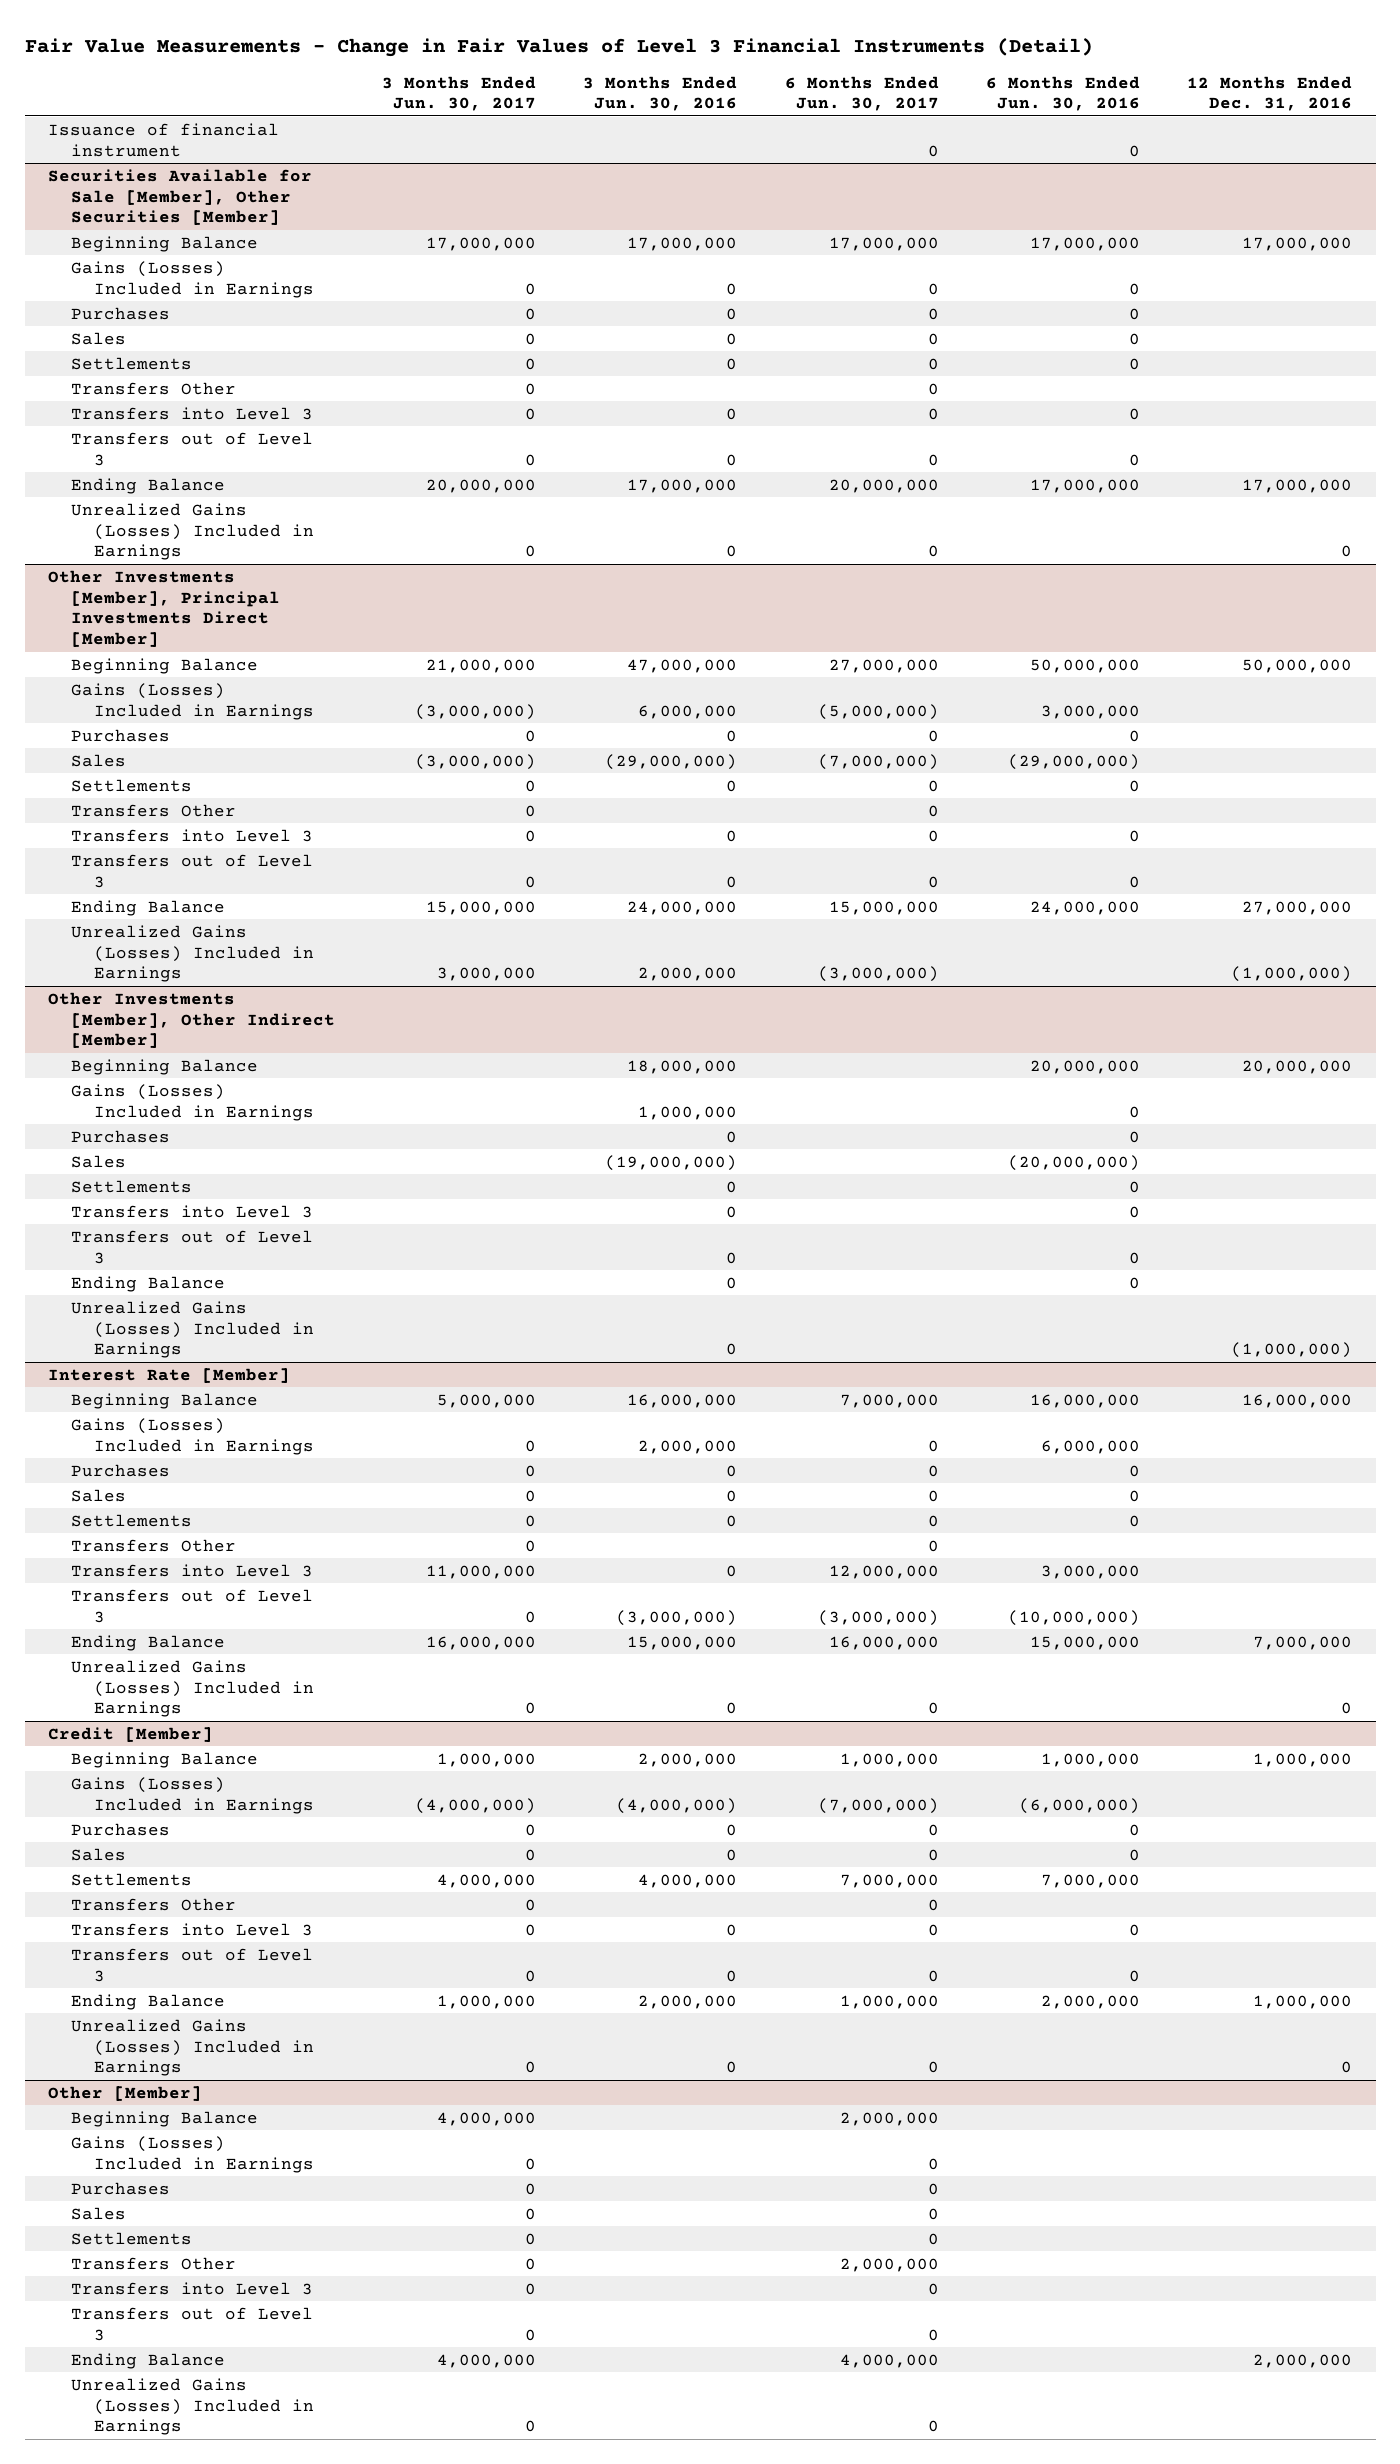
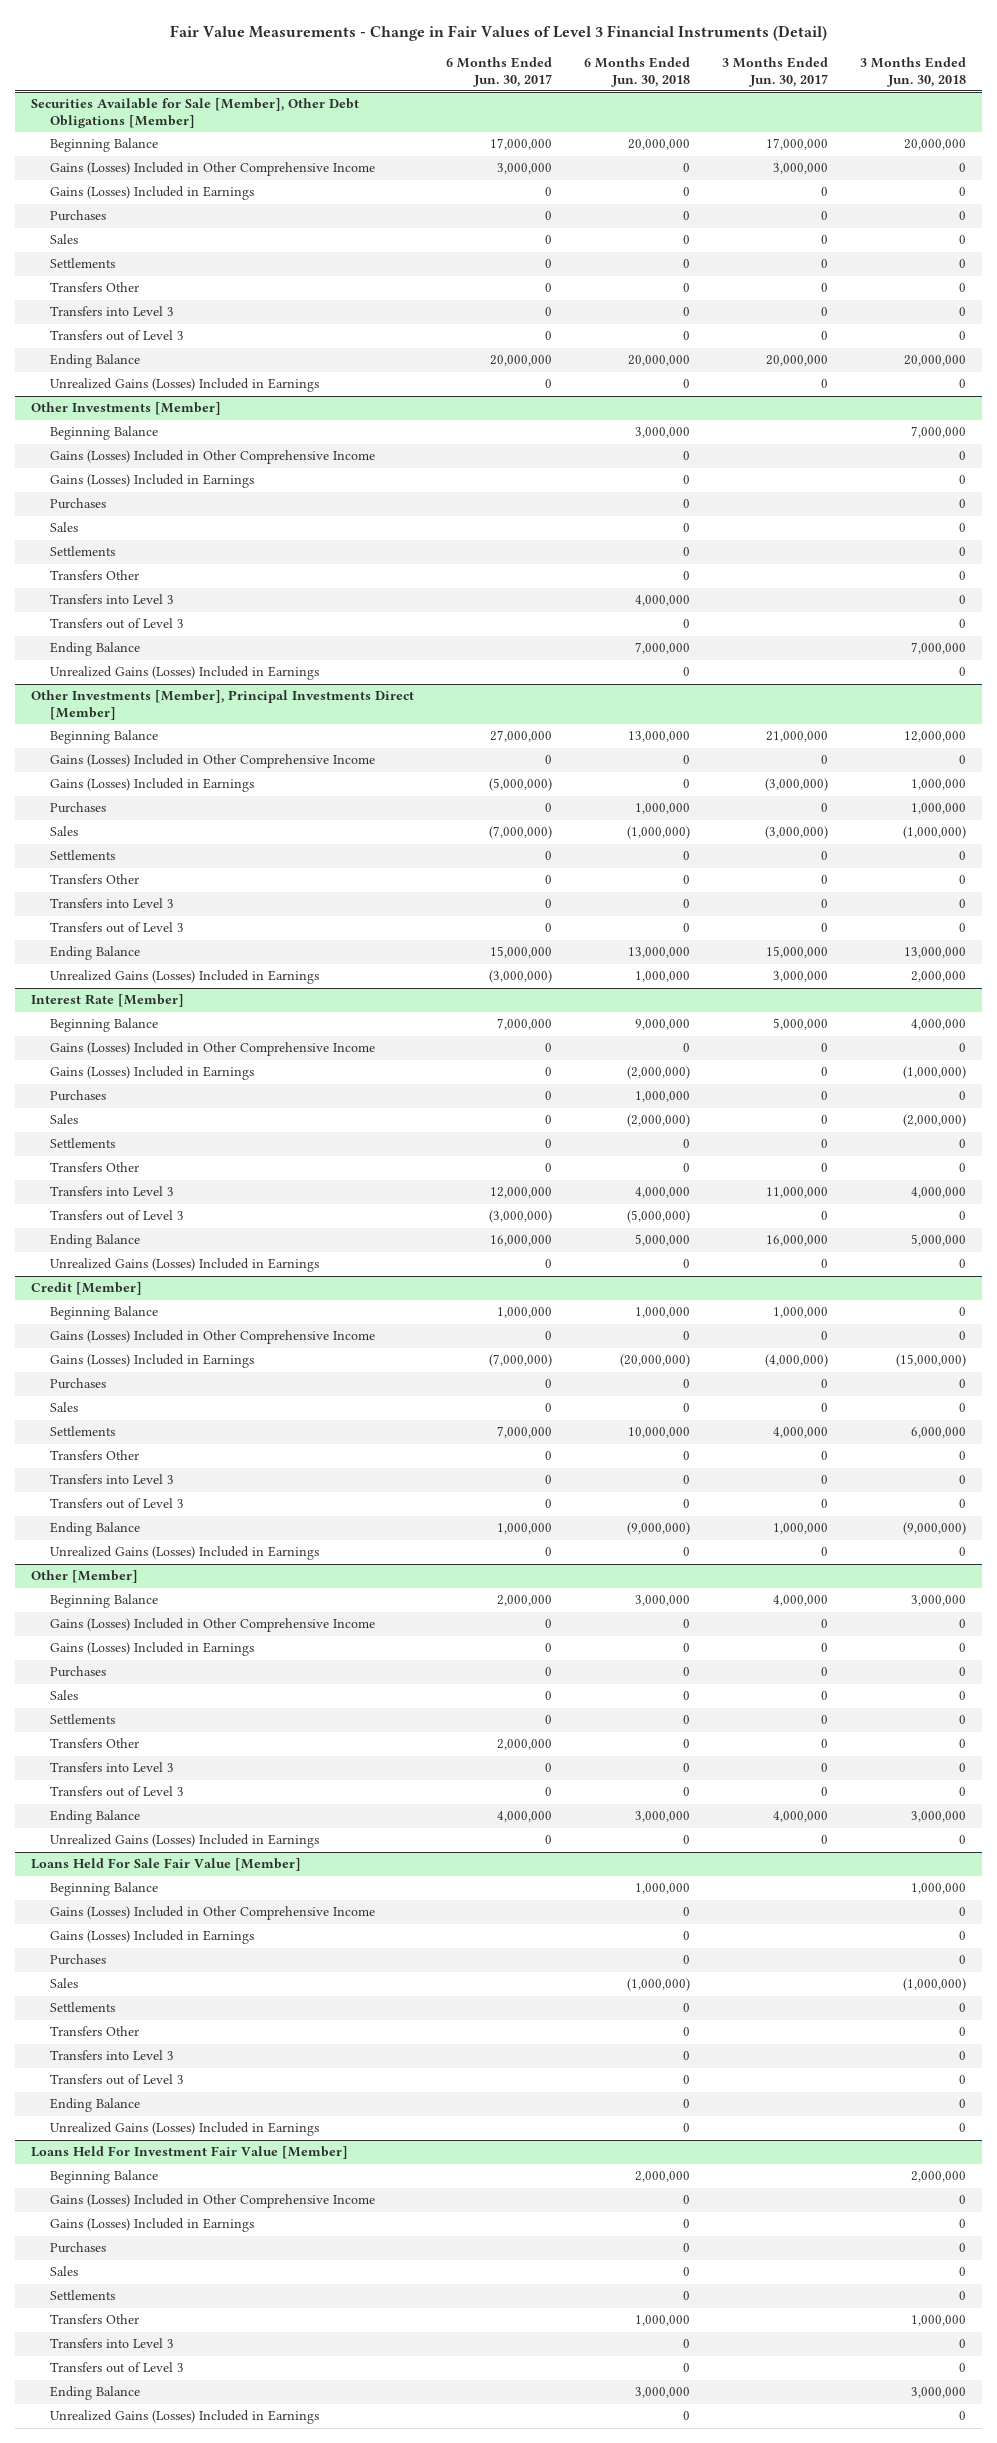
[583,75,738,112] 3 Months Ended Jun. 30, 2016 -> none
[985,75,1140,112] 6 Months Ended Jun. 30, 2016 -> none
[1187,75,1353,112] 12 Months Ended Dec. 31, 2016 -> none
none -> [584,57,691,87] 6 Months Ended Jun. 30, 2018
none -> [860,57,967,87] 3 Months Ended Jun. 30, 2018
[48,122,280,157] Issuance of financial instrument -> none
[48,168,313,226] Securities Available for Sale [Member], Other Securities [Member] -> [30,98,359,129] Securities Available for Sale [Member], Other Debt Obligations [Member]
none -> [49,162,375,177] Gains (Losses) Included in Other Comprehensive Income
none -> [30,402,221,416] Other Investments [Member]
none -> [49,426,158,441] Beginning Balance
none -> [49,450,375,465] Gains (Losses) Included in Other Comprehensive Income
none -> [49,474,254,489] Gains (Losses) Included in Earnings
none -> [49,498,106,510] Purchases
none -> [49,522,78,533] Sales
none -> [49,546,115,557] Settlements
none -> [49,570,139,581] Transfers Other
none -> [49,594,174,605] Transfers into Level 3
none -> [49,618,184,630] Transfers out of Level 3
none -> [49,642,140,657] Ending Balance
none -> [49,666,319,681] Unrealized Gains (Losses) Included in Earnings
none -> [49,754,375,769] Gains (Losses) Included in Other Comprehensive Income
[48,991,336,1049] Other Investments [Member], Other Indirect [Member] -> none
[71,1058,259,1075] Beginning Balance -> none
[71,1083,314,1121] Gains (Losses) Included in Earnings -> none
[71,1129,171,1143] Purchases -> none
[71,1154,127,1168] Sales -> none
[71,1179,193,1193] Settlements -> none
[71,1204,314,1218] Transfers into Level 3 -> none
[71,1229,314,1264] Transfers out of Level 3 -> none
[71,1275,226,1292] Ending Balance -> none
[71,1300,314,1359] Unrealized Gains (Losses) Included in Earnings -> none
none -> [49,1042,375,1057] Gains (Losses) Included in Other Comprehensive Income
none -> [49,1330,375,1345] Gains (Losses) Included in Other Comprehensive Income
none -> [49,1618,375,1633] Gains (Losses) Included in Other Comprehensive Income
none -> [30,1858,301,1872] Loans Held For Sale Fair Value [Member]
none -> [49,1882,158,1897] Beginning Balance
none -> [49,1906,375,1921] Gains (Losses) Included in Other Comprehensive Income
none -> [49,1930,254,1945] Gains (Losses) Included in Earnings
none -> [49,1954,106,1966] Purchases
none -> [49,1978,78,1989] Sales
none -> [49,2002,115,2013] Settlements
none -> [49,2026,139,2037] Transfers Other
none -> [49,2050,174,2061] Transfers into Level 3
none -> [49,2074,184,2086] Transfers out of Level 3
none -> [49,2098,140,2113] Ending Balance
none -> [49,2122,319,2137] Unrealized Gains (Losses) Included in Earnings
none -> [30,2146,348,2160] Loans Held For Investment Fair Value [Member]
none -> [49,2170,158,2185] Beginning Balance
none -> [49,2194,375,2209] Gains (Losses) Included in Other Comprehensive Income
none -> [49,2218,254,2233] Gains (Losses) Included in Earnings
none -> [49,2242,106,2254] Purchases
none -> [49,2266,78,2277] Sales
none -> [49,2290,115,2301] Settlements
none -> [49,2314,139,2325] Transfers Other
none -> [49,2338,174,2349] Transfers into Level 3
none -> [49,2362,184,2374] Transfers out of Level 3
none -> [49,2386,140,2401] Ending Balance
none -> [49,2410,319,2425] Unrealized Gains (Losses) Included in Earnings

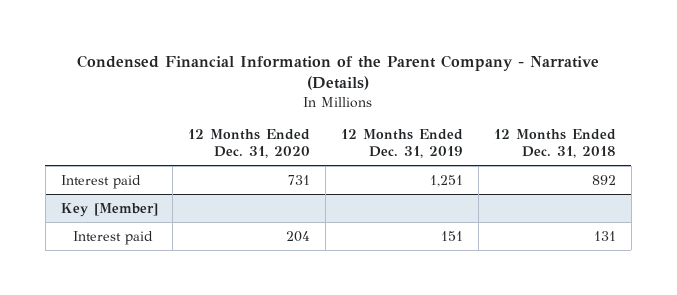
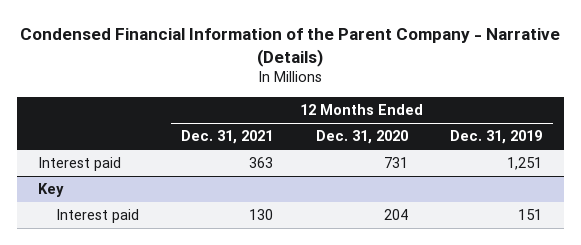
[494,129,617,159] 12 Months Ended Dec. 31, 2018 -> none
none -> [181,130,274,145] Dec. 31, 2021
[60,202,158,217] Key [Member] -> [38,183,65,198] Key

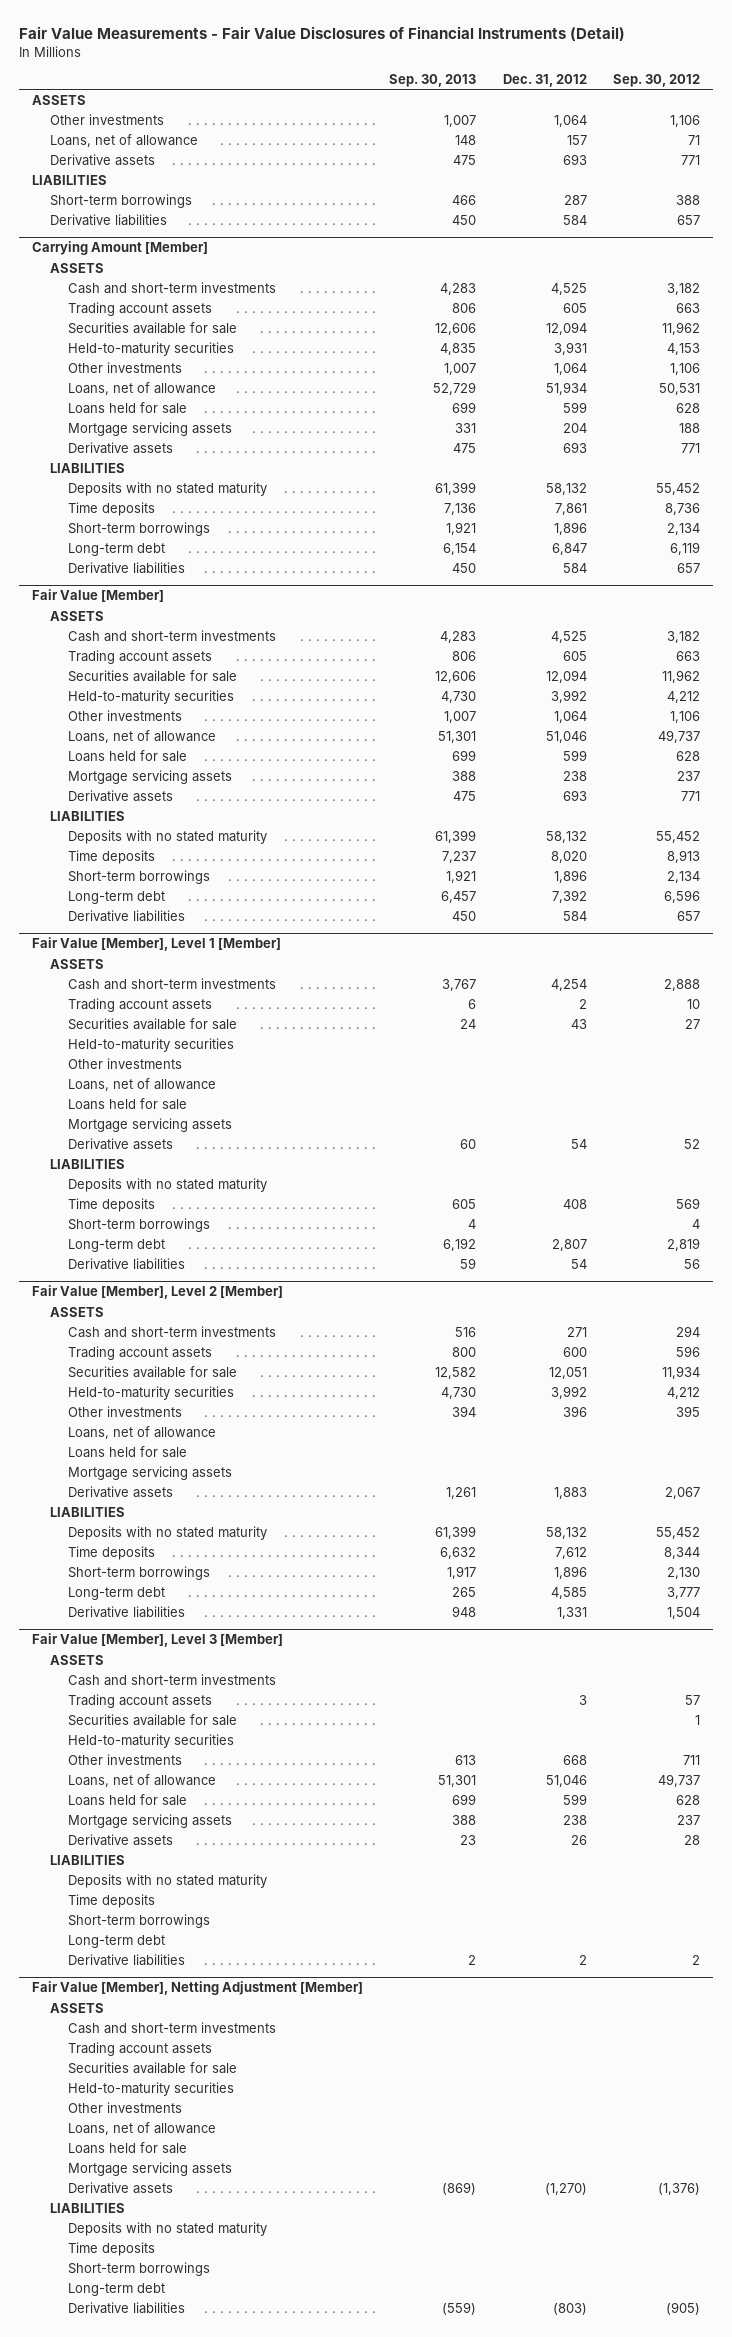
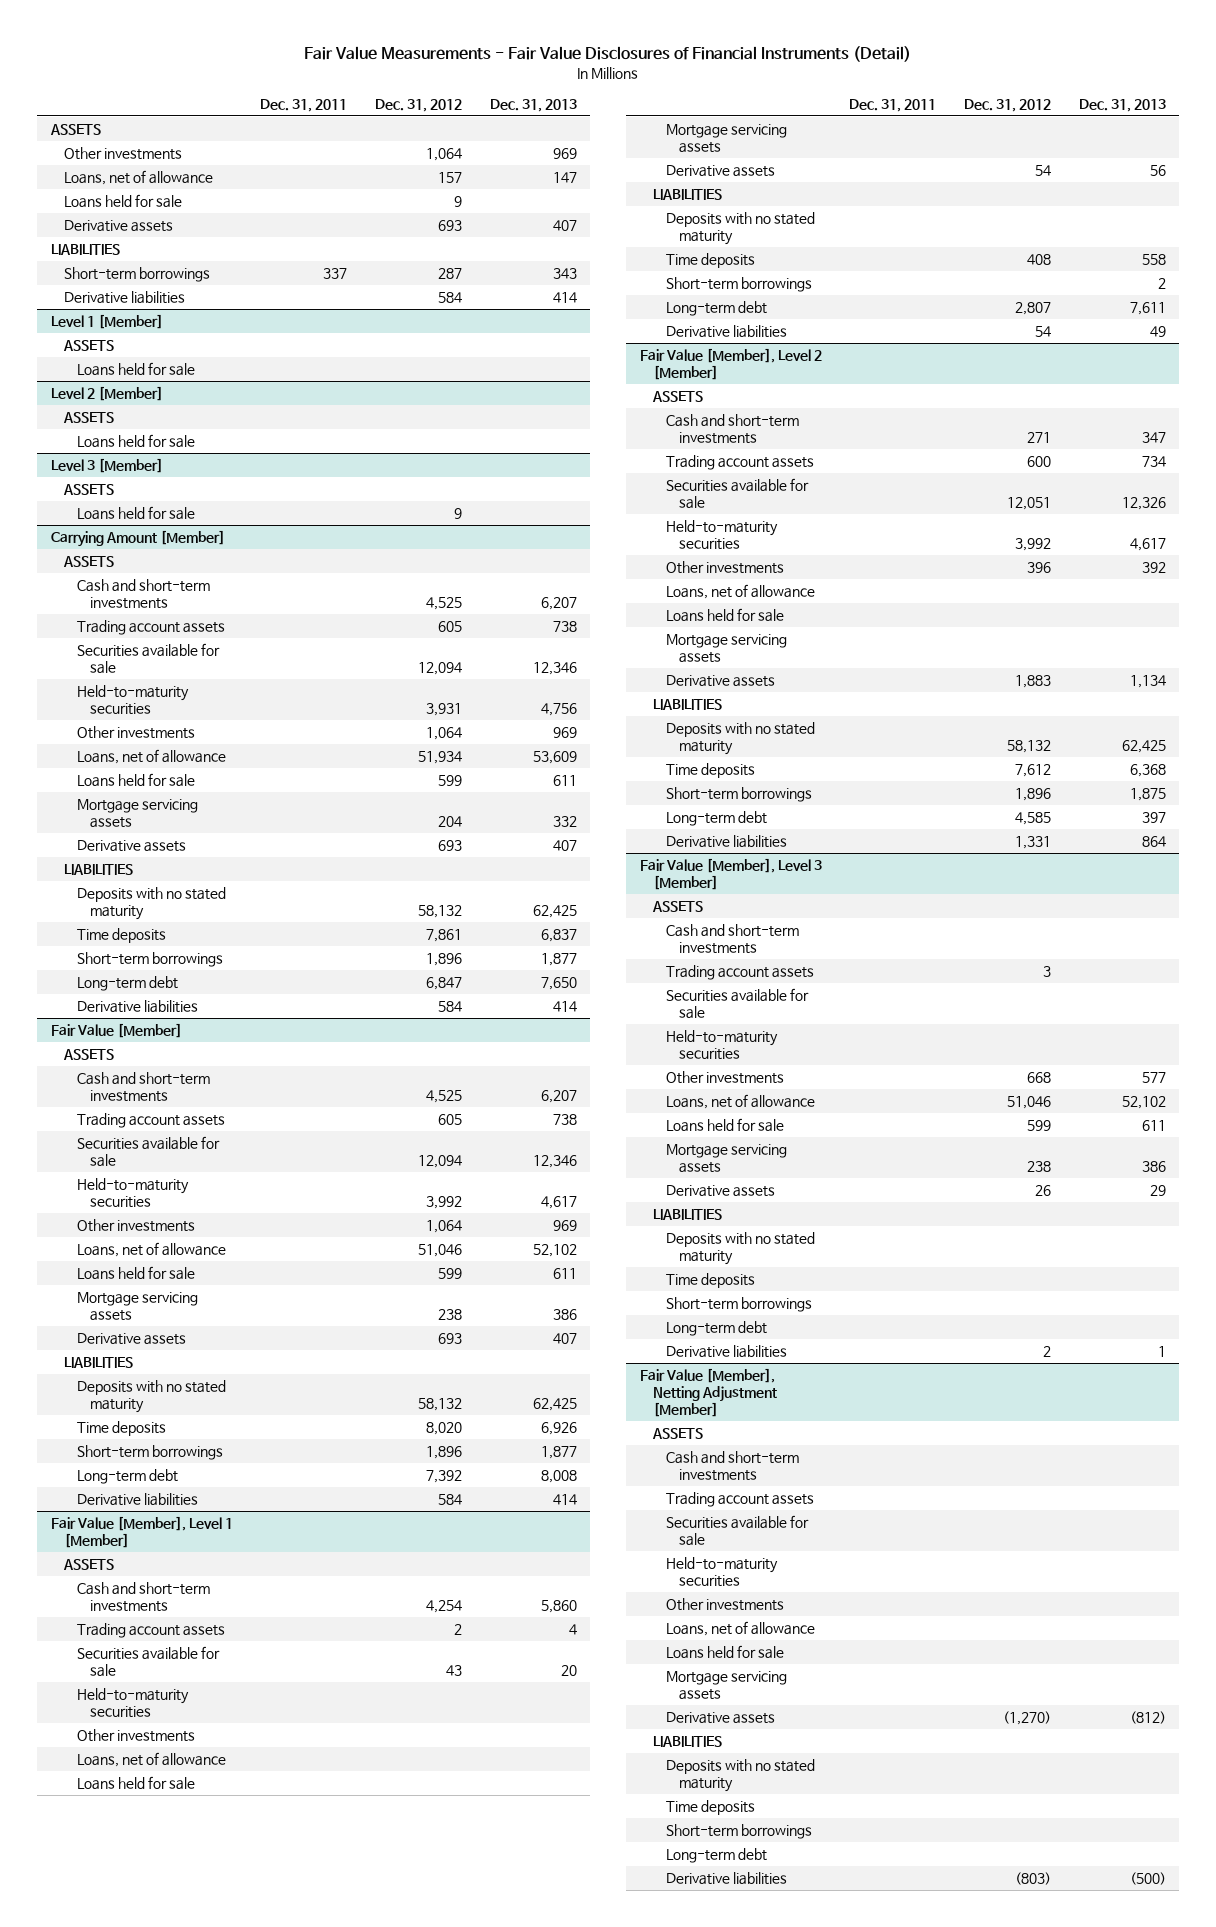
[389,74,477,88] Sep. 30, 2013 -> none
[612,74,700,88] Sep. 30, 2012 -> none
none -> [260,98,348,112] Dec. 31, 2011
none -> [489,98,577,112] Dec. 31, 2013
none -> [63,193,182,208] Loans held for sale
none -> [50,313,163,329] Level 1 [Member]
none -> [62,339,114,351] ASSETS
none -> [76,361,195,376] Loans held for sale
none -> [50,385,163,401] Level 2 [Member]
none -> [62,411,114,423] ASSETS
none -> [76,433,195,448] Loans held for sale
none -> [50,457,163,473] Level 3 [Member]
none -> [62,483,114,495] ASSETS
none -> [76,505,195,520] Loans held for sale

